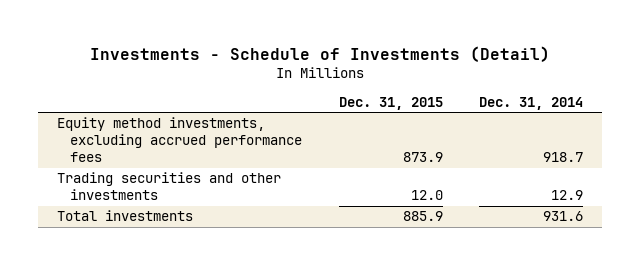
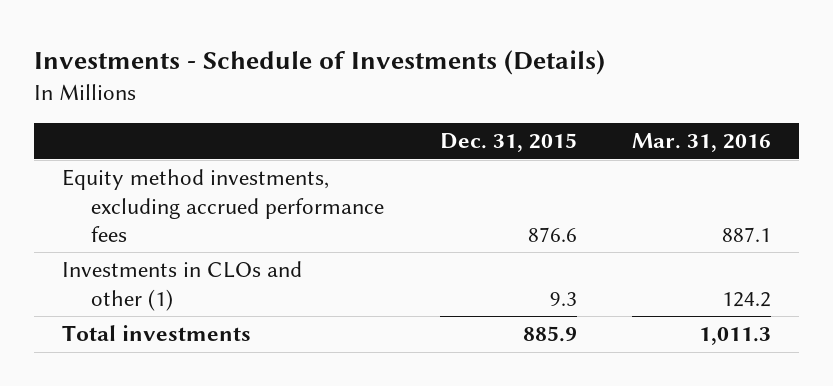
[90,45,551,62] Investments - Schedule of Investments (Detail) -> [33,50,605,76] Investments - Schedule of Investments (Details)
[479,96,584,110] Dec. 31, 2014 -> none
none -> [632,133,772,153] Mar. 31, 2016
[56,172,281,201] Trading securities and other investments -> none
[402,152,443,163] 873.9 -> [527,226,577,242] 876.6
none -> [61,261,302,311] Investments in CLOs and other (1)

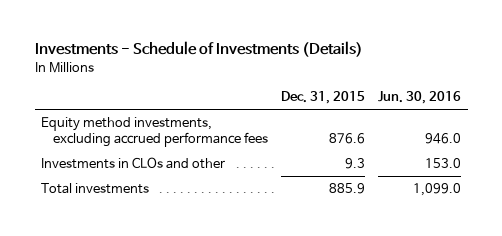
[632,133,772,153] Mar. 31, 2016 -> none
none -> [378,91,462,105] Jun. 30, 2016
[61,261,302,311] Investments in CLOs and other (1) -> [41,157,226,170] Investments in CLOs and other

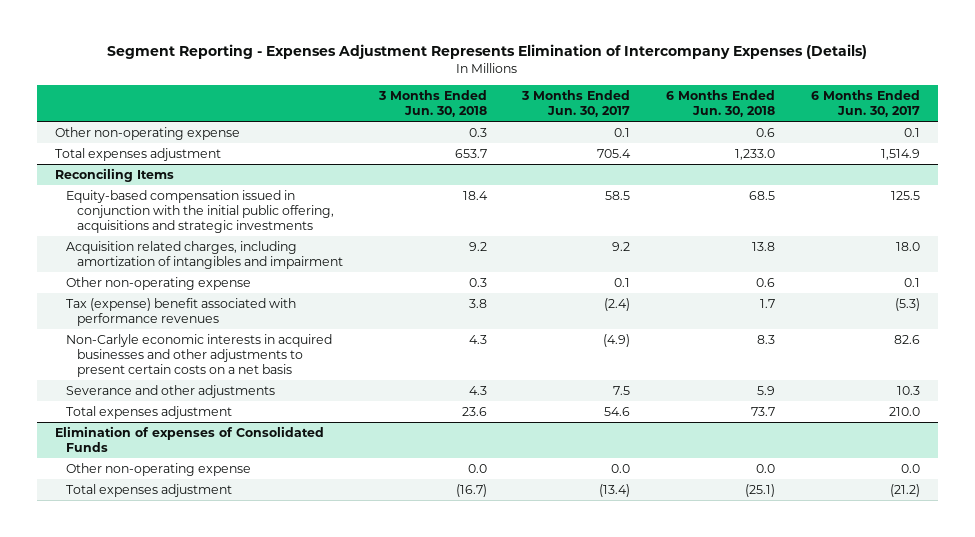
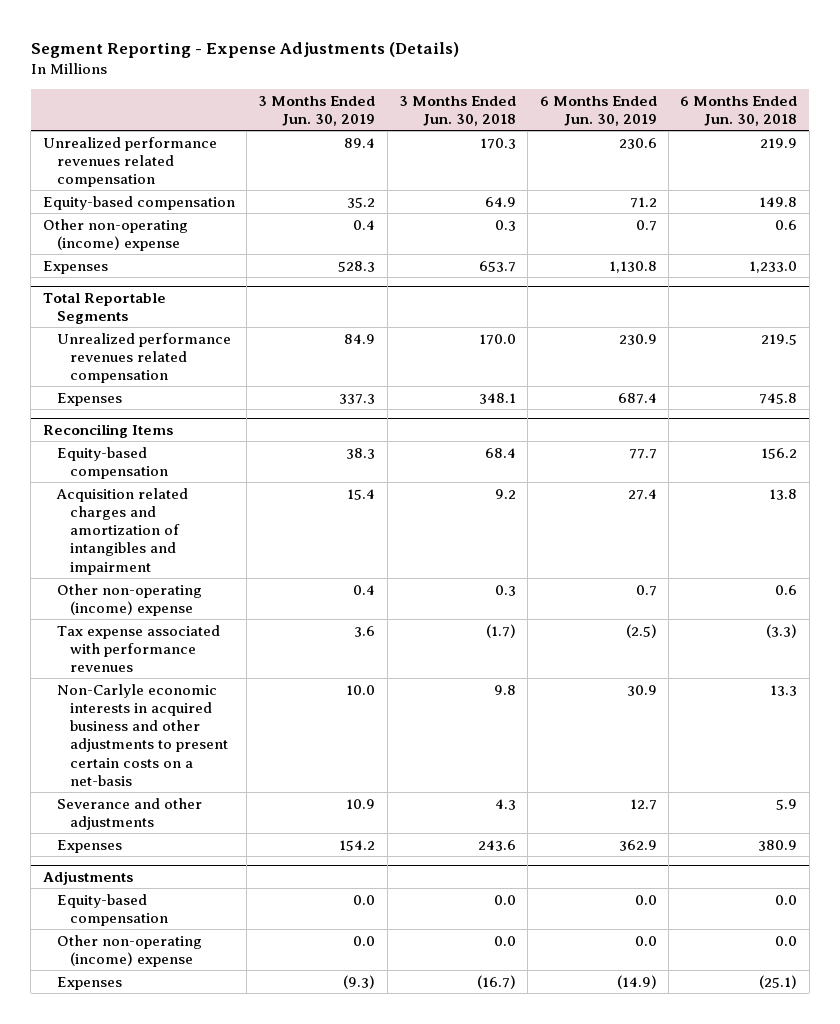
[107,44,868,60] Segment Reporting - Expenses Adjustment Represents Elimination of Intercompany Expenses (Details) -> [30,42,459,59] Segment Reporting - Expense Adjustments (Details)
[521,90,631,118] 3 Months Ended Jun. 30, 2017 -> none
[810,90,920,118] 6 Months Ended Jun. 30, 2017 -> none
none -> [258,95,376,127] 3 Months Ended Jun. 30, 2019
none -> [539,95,657,127] 6 Months Ended Jun. 30, 2019
none -> [42,136,217,188] Unrealized performance revenues related compensation
none -> [42,195,235,210] Equity-based compensation
[54,126,240,140] Other non-operating expense -> [42,218,188,251] Other non-operating (income) expense
[54,147,221,161] Total expenses adjustment -> [42,260,108,274] Expenses
none -> [42,292,166,324] Total Reportable Segments
none -> [56,332,231,384] Unrealized performance revenues related compensation
none -> [56,392,122,406] Expenses
[65,189,334,234] Equity-based compensation issued in conjunction with the initial public offering, acquisitions and strategic investments -> none
none -> [56,446,169,479] Equity-based compensation
[65,240,343,270] Acquisition related charges, including amortization of intangibles and impairment -> [55,487,188,575] Acquisition related charges and amortization of intangibles and impairment
[65,276,251,290] Other non-operating expense -> [56,583,202,616] Other non-operating (income) expense
[65,297,296,327] Tax (expense) benefit associated with performance revenues -> [56,624,220,673] Tax expense associated with performance revenues
[468,298,487,308] 3.8 -> [486,623,517,638] (1.7)
[760,298,776,308] 1.7 -> [766,623,798,638] (3.3)
[65,333,332,378] Non-Carlyle economic interests in acquired businesses and other adjustments to present certain costs on a net basis -> [56,683,229,786] Non-Carlyle economic interests in acquired business and other adjustments to present certain costs on a net-basis
[468,334,487,344] 4.3 -> [494,684,517,695] 9.8
[757,334,776,344] 8.3 -> [770,684,798,696] 13.3
[65,405,232,419] Total expenses adjustment -> [56,839,122,853] Expenses
[461,406,487,416] 23.6 -> [478,839,517,851] 243.6
[751,406,776,416] 73.7 -> [758,839,798,851] 380.9
[54,425,324,453] Elimination of expenses of Consolidated Funds -> [42,870,133,885] Adjustments
none -> [56,893,169,926] Equity-based compensation
[65,462,251,476] Other non-operating expense -> [56,934,202,967] Other non-operating (income) expense
[65,483,232,497] Total expenses adjustment -> [56,976,122,990] Expenses

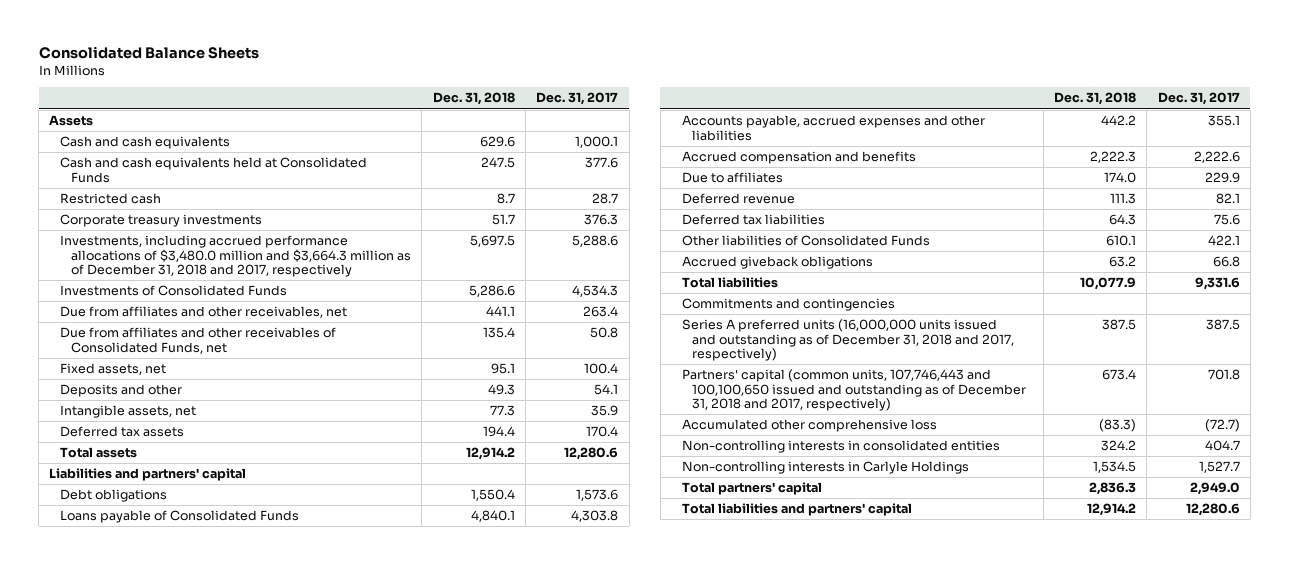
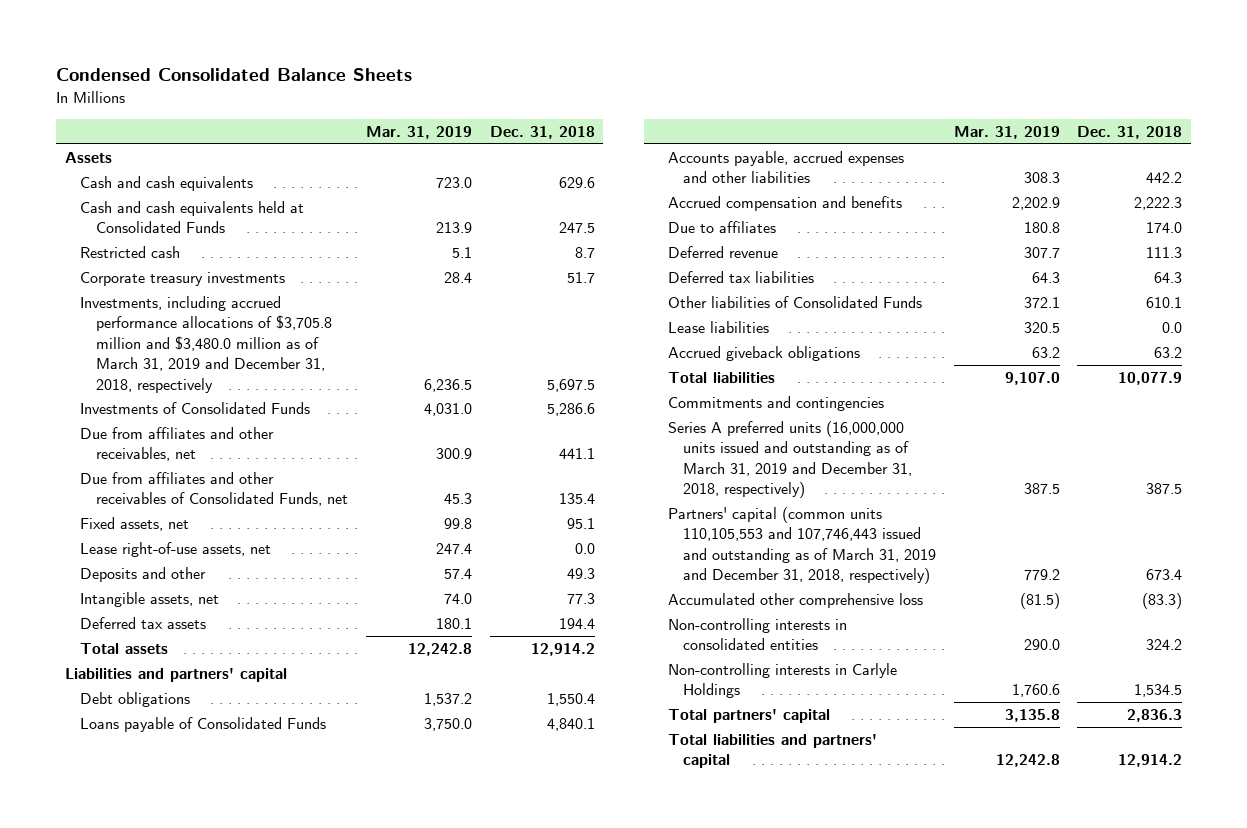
[38,46,259,60] Consolidated Balance Sheets -> [56,68,413,82] Condensed Consolidated Balance Sheets
[536,92,619,106] Dec. 31, 2017 -> none
none -> [366,126,473,140] Mar. 31, 2019
[60,235,412,277] Investments, including accrued performance allocations of $3,480.0 million and $3,664.3 million as of December 31, 2018 and 2017, respectively -> [80,295,332,393] Investments, including accrued performance allocations of $3,705.8 million and $3,480.0 million as of March 31, 2019 and December 31, 2018, respectively
none -> [80,541,272,557] Lease right-of-use assets, net
none -> [667,320,769,333] Lease liabilities
[681,319,1015,361] Series A preferred units (16,000,000 units issued and outstanding as of December 31, 2018 and 2017, respectively) -> [667,420,913,499] Series A preferred units (16,000,000 units issued and outstanding as of March 31, 2019 and December 31, 2018, respectively)
[681,369,1027,411] Partners' capital (common units, 107,746,443 and 100,100,650 issued and outstanding as of December 31, 2018 and 2017, respectively) -> [667,506,937,585] Partners' capital (common units 110,105,553 and 107,746,443 issued and outstanding as of March 31, 2019 and December 31, 2018, respectively)

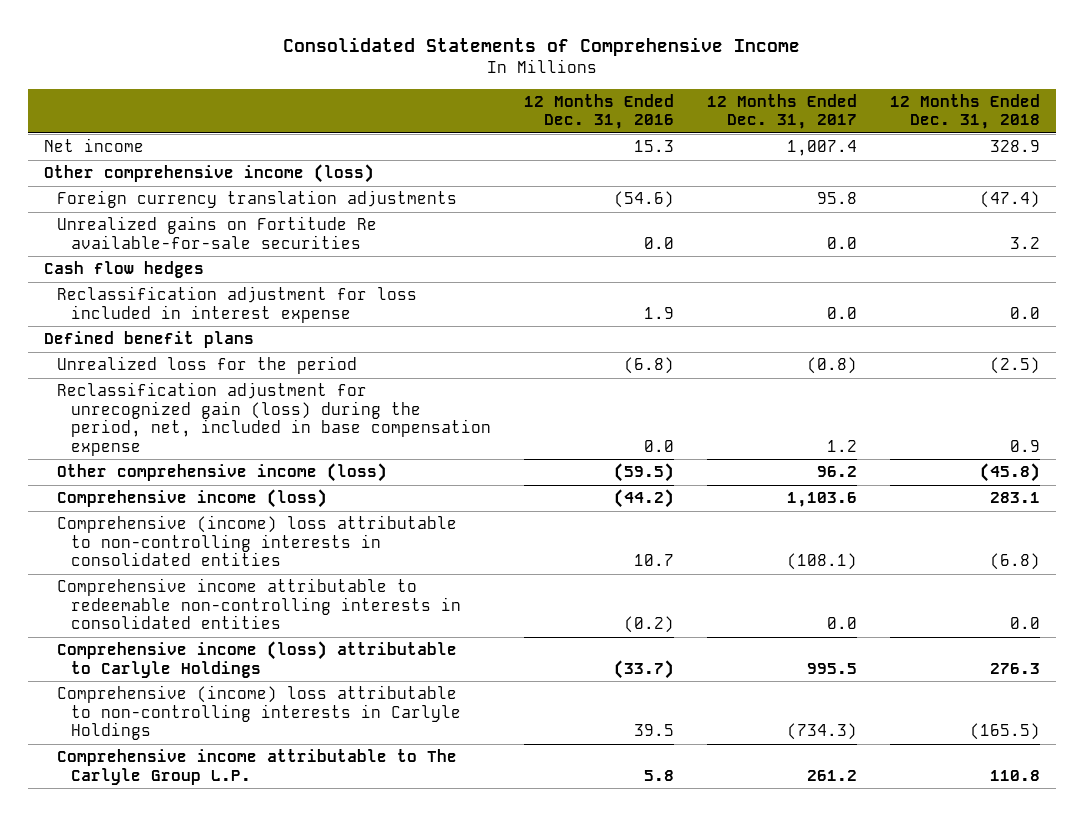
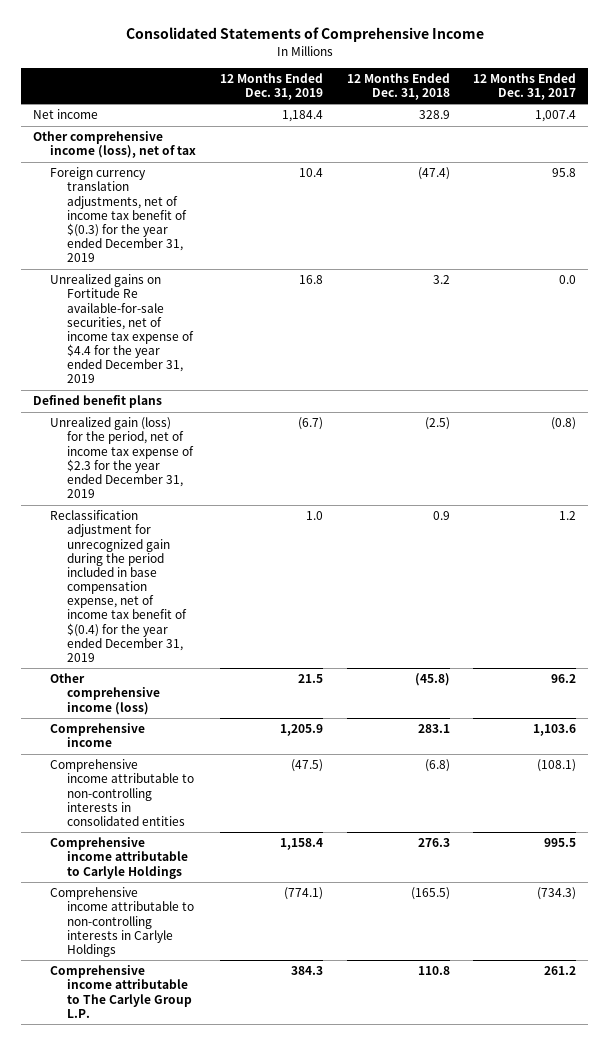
[523,93,674,130] 12 Months Ended Dec. 31, 2016 -> none
none -> [219,72,323,100] 12 Months Ended Dec. 31, 2019
[44,261,205,279] Cash flow hedges -> none
[57,286,418,323] Reclassification adjustment for loss included in interest expense -> none
[44,164,375,184] Other comprehensive income (loss) -> [32,131,196,159] Other comprehensive income (loss), net of tax
[57,190,458,209] Foreign currency translation adjustments -> [49,167,188,263] Foreign currency translation adjustments, net of income tax benefit of $(0.3) for the year ended December 31, 2019
[57,216,378,249] Unrealized gains on Fortitude Re available-for-sale securities -> [49,274,195,384] Unrealized gains on Fortitude Re available-for-sale securities, net of income tax expense of $4.4 for the year ended December 31, 2019
[57,356,358,375] Unrealized loss for the period -> [49,417,195,499] Unrealized gain (loss) for the period, net of income tax expense of $2.3 for the year ended December 31, 2019
[57,382,491,456] Reclassification adjustment for unrecognized gain (loss) during the period, net, included in base compensation expense -> [49,510,188,662] Reclassification adjustment for unrecognized gain during the period included in base compensation expense, net of income tax benefit of $(0.4) for the year ended December 31, 2019
[57,578,461,630] Comprehensive income attributable to redeemable non-controlling interests in consolidated entities -> none
[57,489,328,509] Comprehensive income (loss) -> [49,723,145,748] Comprehensive income
[57,515,458,567] Comprehensive (income) loss attributable to non-controlling interests in consolidated entities -> [49,759,195,826] Comprehensive income attributable to non-controlling interests in consolidated entities
[57,641,458,678] Comprehensive income (loss) attributable to Carlyle Holdings -> [49,837,189,879] Comprehensive income attributable to Carlyle Holdings
[57,685,461,741] Comprehensive (income) loss attributable to non-controlling interests in Carlyle Holdings -> [49,887,195,957] Comprehensive income attributable to non-controlling interests in Carlyle Holdings

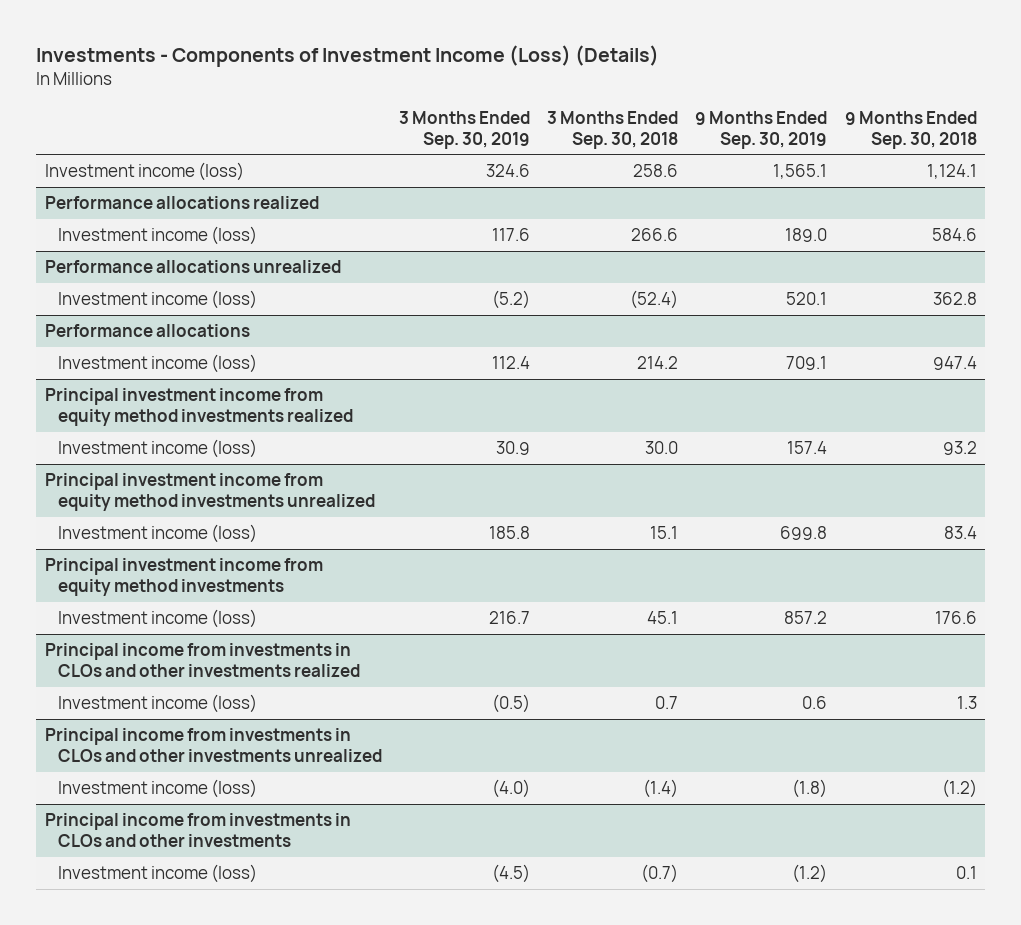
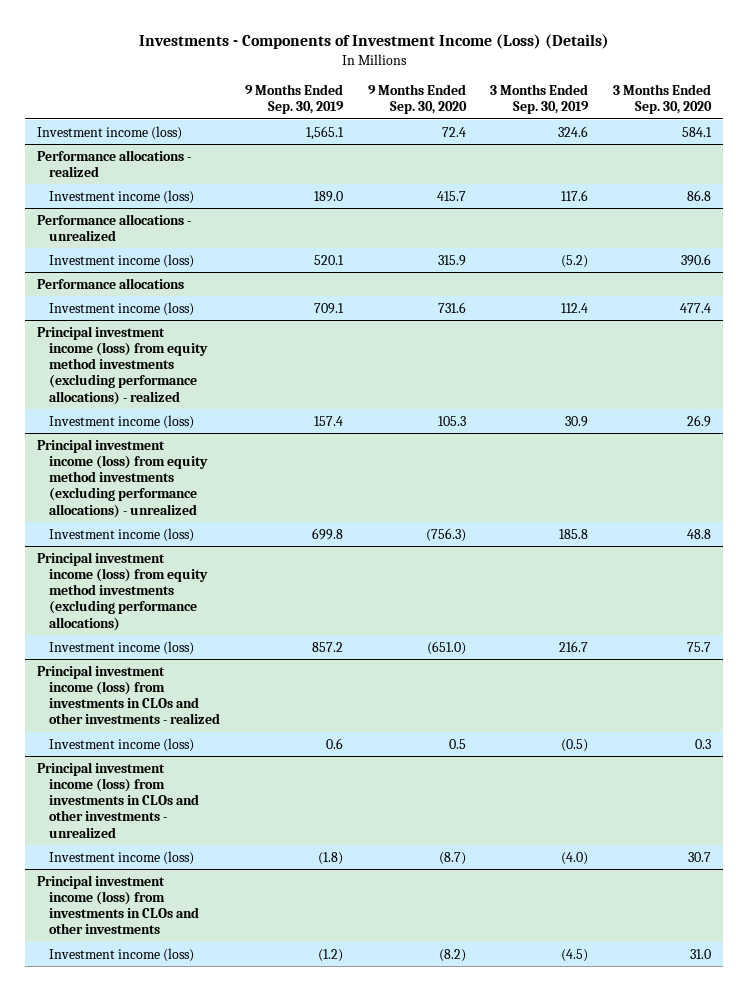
[547,110,679,149] 3 Months Ended Sep. 30, 2018 -> none
[844,110,977,149] 9 Months Ended Sep. 30, 2018 -> none
none -> [367,84,467,115] 9 Months Ended Sep. 30, 2020
none -> [612,84,712,115] 3 Months Ended Sep. 30, 2020
[44,195,319,209] Performance allocations realized -> [36,149,191,178] Performance allocations - realized
[44,259,341,273] Performance allocations unrealized -> [36,213,191,242] Performance allocations - unrealized
[44,387,354,426] Principal investment income from equity method investments realized -> [36,325,209,405] Principal investment income (loss) from equity method investments (excluding performance allocations) - realized
[44,472,376,511] Principal investment income from equity method investments unrealized -> [36,438,209,518] Principal investment income (loss) from equity method investments (excluding performance allocations) - unrealized
[44,557,323,596] Principal investment income from equity method investments -> [36,551,209,631] Principal investment income (loss) from equity method investments (excluding performance allocations)
[44,642,361,677] Principal income from investments in CLOs and other investments realized -> [36,664,221,725] Principal investment income (loss) from investments in CLOs and other investments - realized
[44,727,383,762] Principal income from investments in CLOs and other investments unrealized -> [36,761,200,838] Principal investment income (loss) from investments in CLOs and other investments - unrealized
[44,812,351,847] Principal income from investments in CLOs and other investments -> [36,874,200,935] Principal investment income (loss) from investments in CLOs and other investments

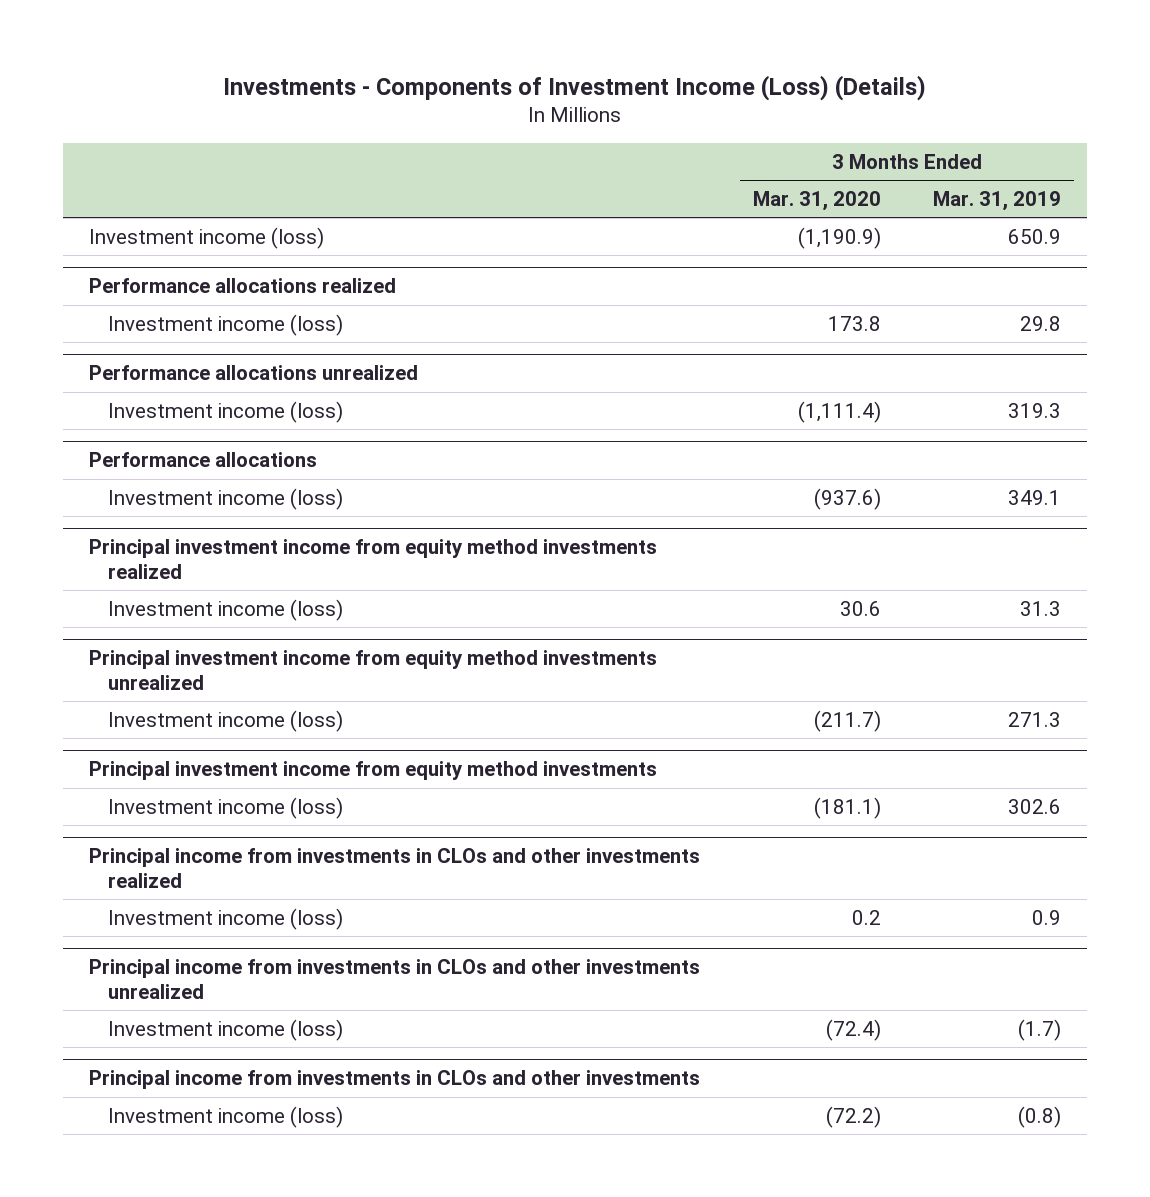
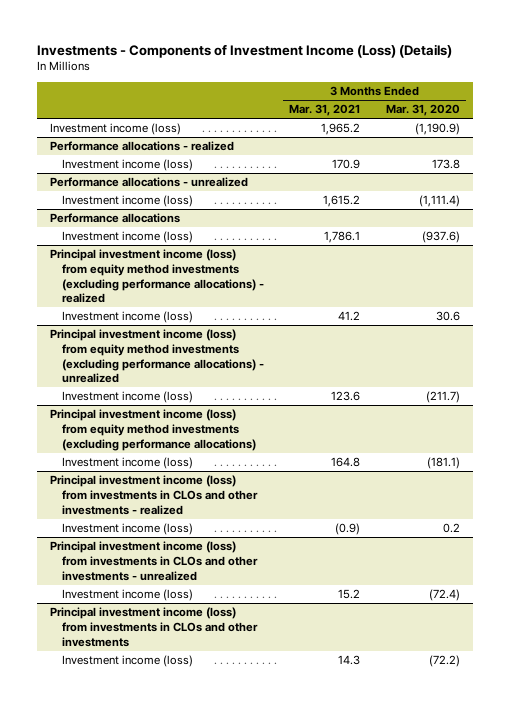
[932,190,1061,211] Mar. 31, 2019 -> none
none -> [289,104,361,117] Mar. 31, 2021
[89,278,397,294] Performance allocations realized -> [49,141,234,152] Performance allocations - realized
[89,365,419,381] Performance allocations unrealized -> [49,177,248,188] Performance allocations - unrealized
[89,539,658,579] Principal investment income from equity method investments realized -> [49,249,265,304] Principal investment income (loss) from equity method investments (excluding performance allocations) - realized
[89,650,658,690] Principal investment income from equity method investments unrealized -> [49,329,265,384] Principal investment income (loss) from equity method investments (excluding performance allocations) - unrealized
[89,761,658,781] Principal investment income from equity method investments -> [49,409,257,451] Principal investment income (loss) from equity method investments (excluding performance allocations)
[89,848,701,888] Principal income from investments in CLOs and other investments realized -> [49,475,259,515] Principal investment income (loss) from investments in CLOs and other investments - realized
[89,959,701,999] Principal income from investments in CLOs and other investments unrealized -> [49,541,259,581] Principal investment income (loss) from investments in CLOs and other investments - unrealized
[89,1070,701,1090] Principal income from investments in CLOs and other investments -> [49,607,259,647] Principal investment income (loss) from investments in CLOs and other investments

